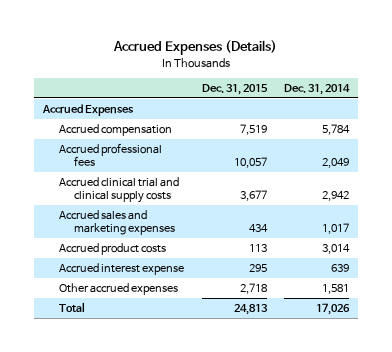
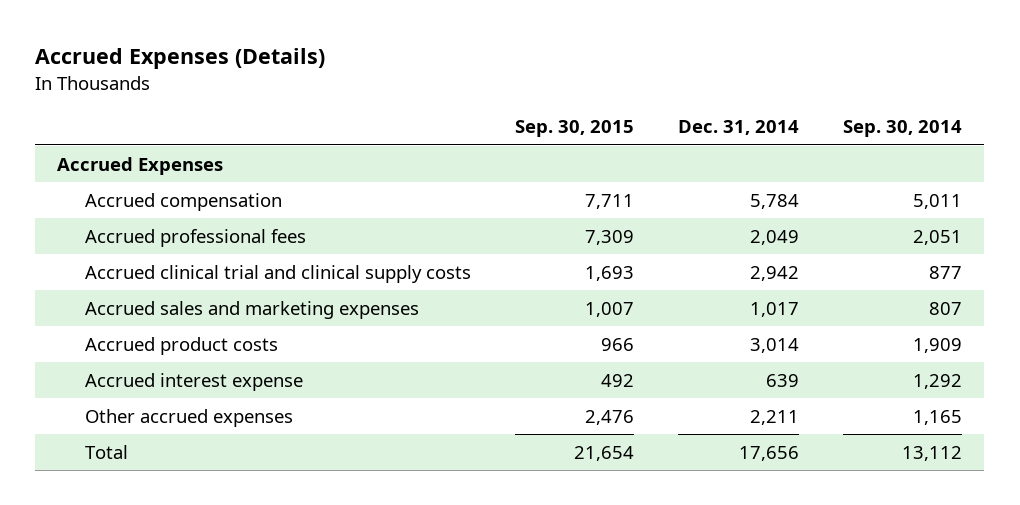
[201,83,268,95] Dec. 31, 2015 -> none
none -> [514,120,634,138] Sep. 30, 2015
none -> [843,120,963,138] Sep. 30, 2014
[322,283,350,294] 1,581 -> [750,409,800,425] 2,211
[316,302,351,315] 17,026 -> [739,445,800,461] 17,656

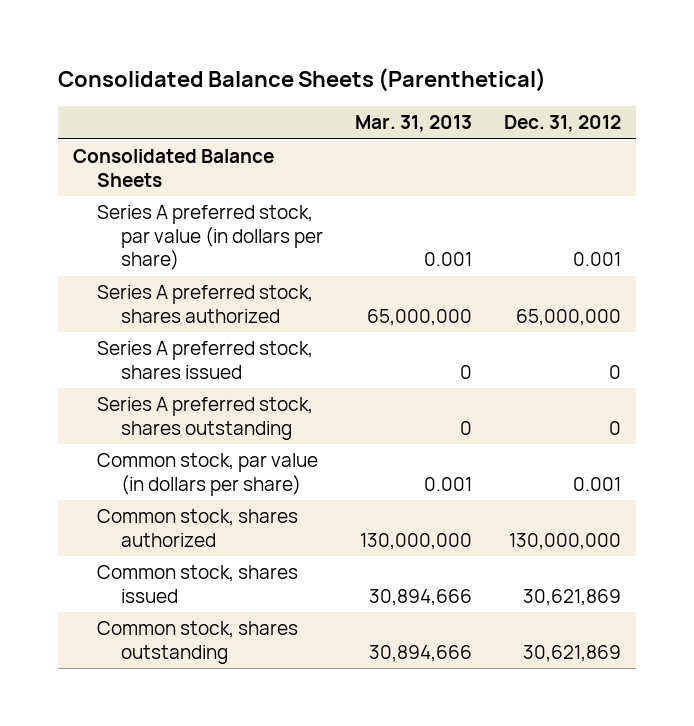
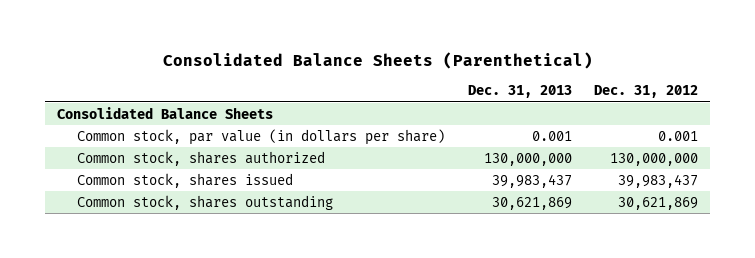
[354,115,472,133] Mar. 31, 2013 -> none
none -> [467,85,572,99] Dec. 31, 2013
[97,205,323,271] Series A preferred stock, par value (in dollars per share) -> none
[97,285,314,323] Series A preferred stock, shares authorized -> none
[97,341,314,379] Series A preferred stock, shares issued -> none
[97,397,314,440] Series A preferred stock, shares outstanding -> none
[522,588,621,606] 30,621,869 -> [618,173,699,188] 39,983,437

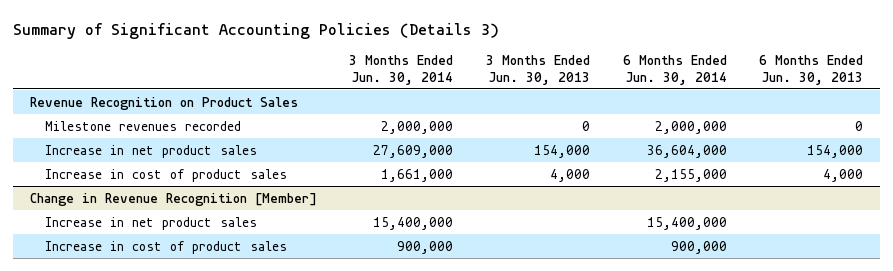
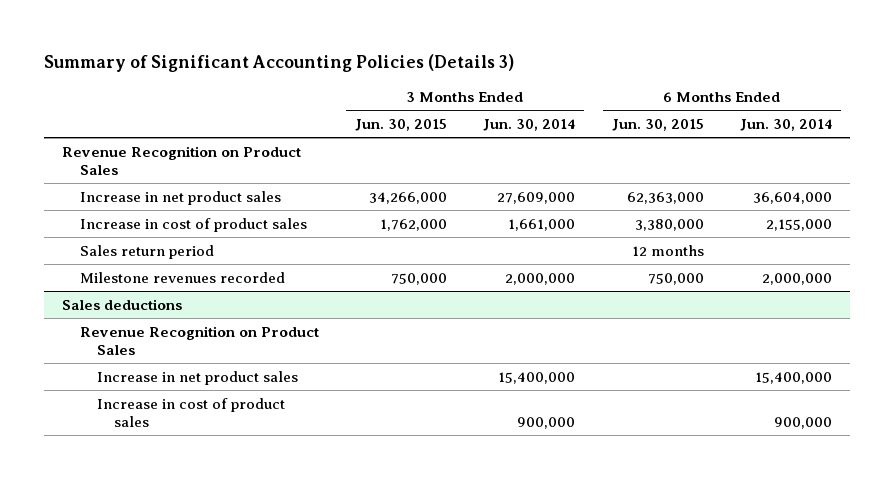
[486,54,591,85] 3 Months Ended Jun. 30, 2013 -> none
[759,54,864,85] 6 Months Ended Jun. 30, 2013 -> none
none -> [354,118,447,131] Jun. 30, 2015
none -> [611,118,704,131] Jun. 30, 2015
[29,192,317,206] Change in Revenue Recognition [Member] -> none
none -> [79,244,214,259] Sales return period
[45,120,242,131] Milestone revenues recorded -> [79,271,285,283] Milestone revenues recorded
none -> [62,298,183,310] Sales deductions
none -> [79,325,319,356] Revenue Recognition on Product Sales

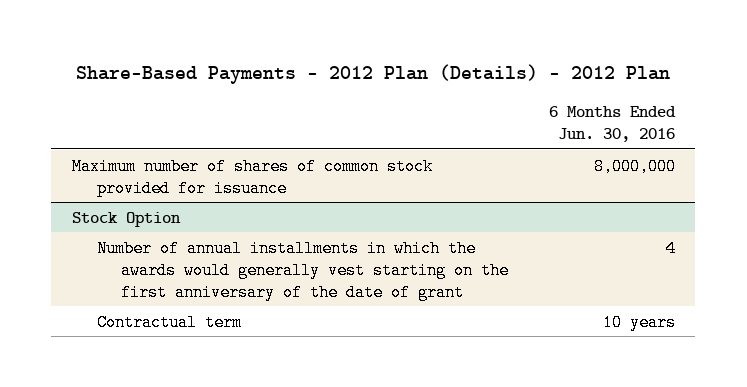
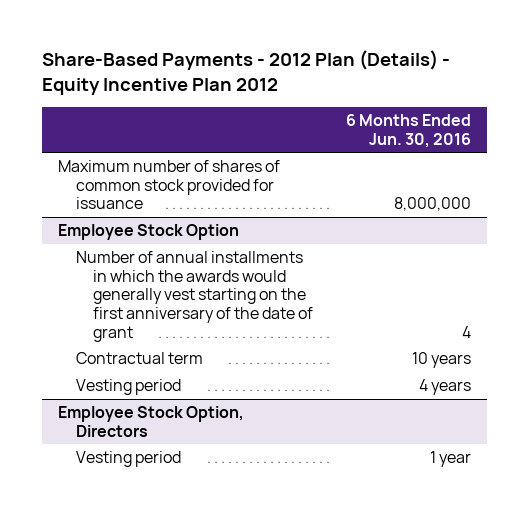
[76,63,671,84] Share-Based Payments - 2012 Plan (Details) - 2012 Plan -> [41,50,450,96] Share-Based Payments - 2012 Plan (Details) - Equity Incentive Plan 2012
[71,211,181,227] Stock Option -> [58,224,240,241] Employee Stock Option
none -> [75,379,181,396] Vesting period
none -> [58,406,245,437] Employee Stock Option, Directors
none -> [75,451,181,468] Vesting period

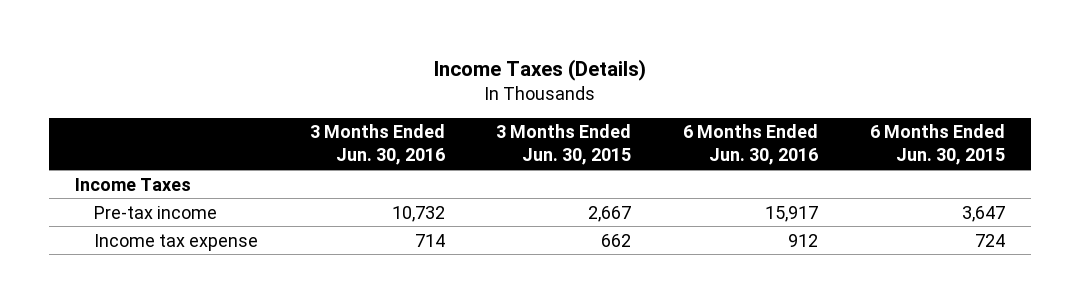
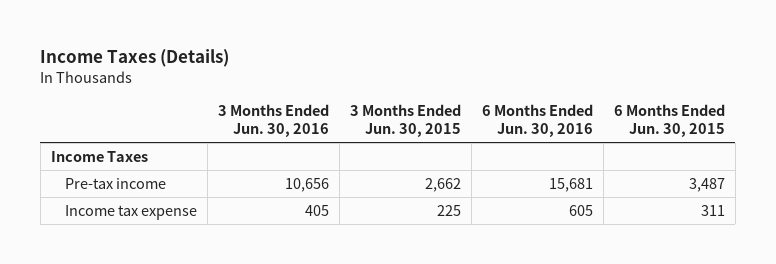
[391,205,445,222] 10,732 -> [284,178,329,193] 10,656
[588,205,632,222] 2,667 -> [424,178,461,193] 2,662
[765,205,819,222] 15,917 -> [548,178,593,193] 15,681
[961,205,1005,222] 3,647 -> [688,178,725,193] 3,487
[414,233,445,247] 714 -> [304,205,329,217] 405
[601,233,632,247] 662 -> [436,205,461,217] 225
[788,233,819,247] 912 -> [568,205,593,217] 605
[974,233,1005,247] 724 -> [700,205,725,217] 311

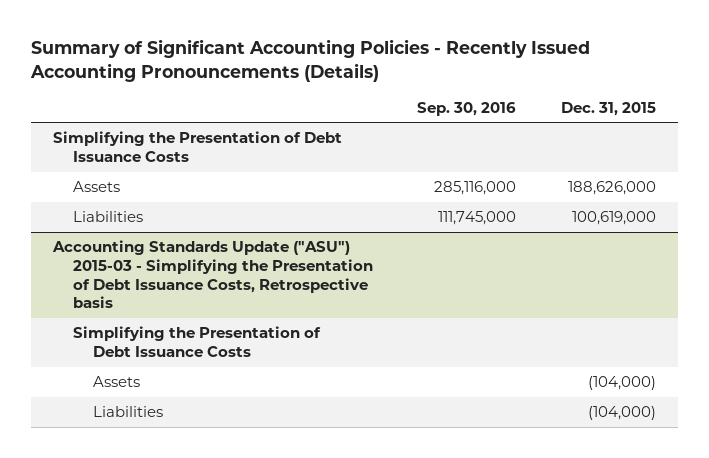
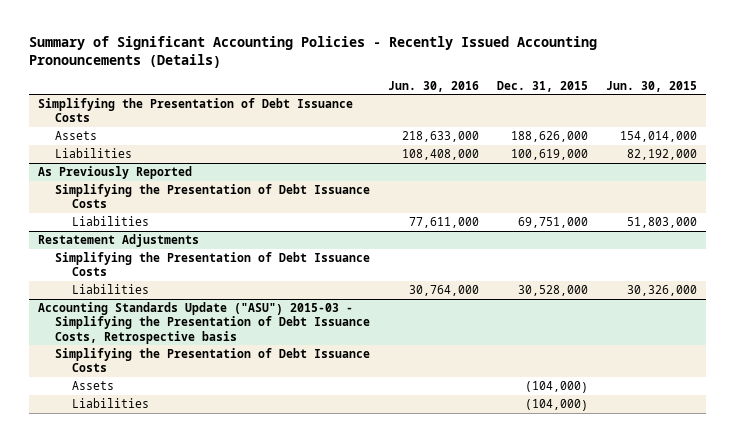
[417,101,517,116] Sep. 30, 2016 -> none
none -> [388,80,480,92] Jun. 30, 2016
none -> [606,80,698,92] Jun. 30, 2015
none -> [37,166,192,180] As Previously Reported
none -> [55,184,371,209] Simplifying the Presentation of Debt Issuance Costs
none -> [72,216,150,227] Liabilities
none -> [37,234,199,248] Restatement Adjustments
none -> [55,252,371,277] Simplifying the Presentation of Debt Issuance Costs
none -> [72,284,150,295] Liabilities

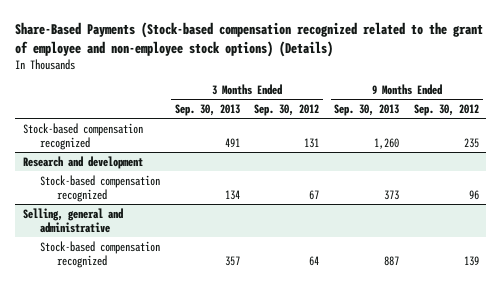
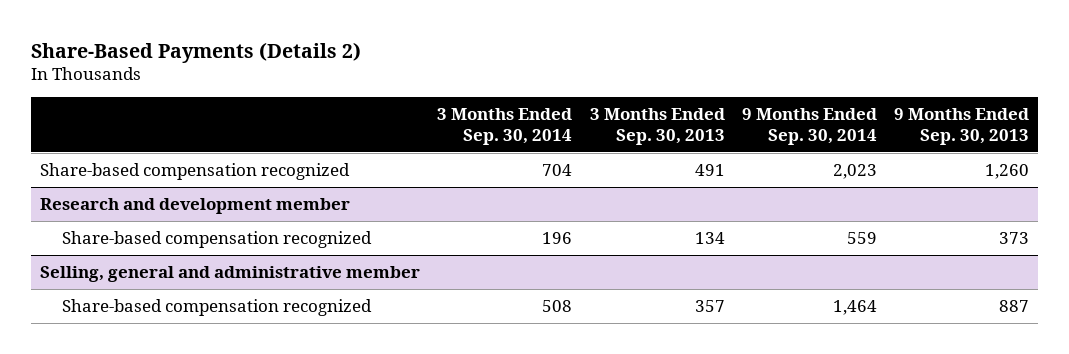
[15,21,484,57] Share-Based Payments (Stock-based compensation recognized related to the grant of employee and non-employee stock options) (Details) -> [31,41,362,63] Share-Based Payments (Details 2)
[254,104,320,117] Sep. 30, 2012 -> none
[414,104,480,117] Sep. 30, 2012 -> none
none -> [437,108,573,145] 3 Months Ended Sep. 30, 2014
none -> [741,108,877,145] 9 Months Ended Sep. 30, 2014
[22,122,143,151] Stock-based compensation recognized -> [39,162,350,180] Share-based compensation recognized
[22,155,143,169] Research and development -> [39,197,350,214] Research and development member
[39,174,160,203] Stock-based compensation recognized -> [61,230,372,248] Share-based compensation recognized
[22,207,123,234] Selling, general and administrative -> [39,265,420,282] Selling, general and administrative member
[39,240,160,269] Stock-based compensation recognized -> [61,298,372,316] Share-based compensation recognized

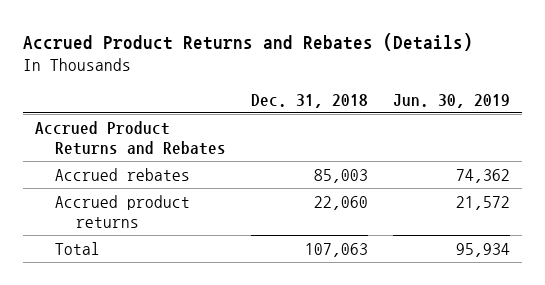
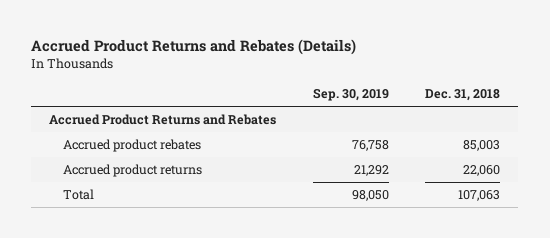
[393,93,511,108] Jun. 30, 2019 -> none
none -> [312,88,389,102] Sep. 30, 2019
[55,167,191,181] Accrued rebates -> [63,139,202,153] Accrued product rebates

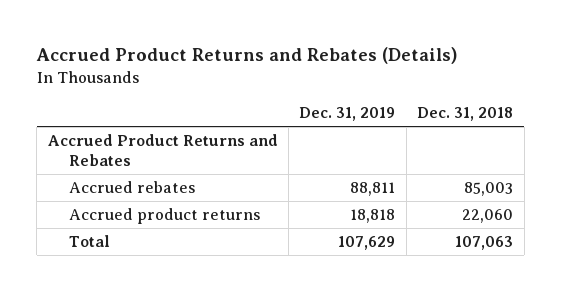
[312,88,389,102] Sep. 30, 2019 -> none
none -> [299,107,396,122] Dec. 31, 2019
[63,139,202,153] Accrued product rebates -> [68,181,195,194] Accrued rebates

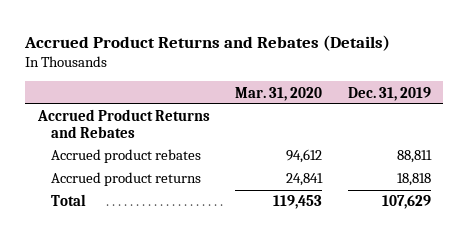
[417,107,514,122] Dec. 31, 2018 -> none
none -> [235,86,323,101] Mar. 31, 2020
[68,181,195,194] Accrued rebates -> [51,149,202,164] Accrued product rebates

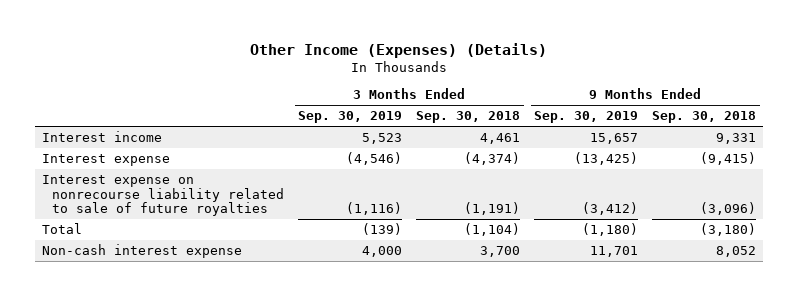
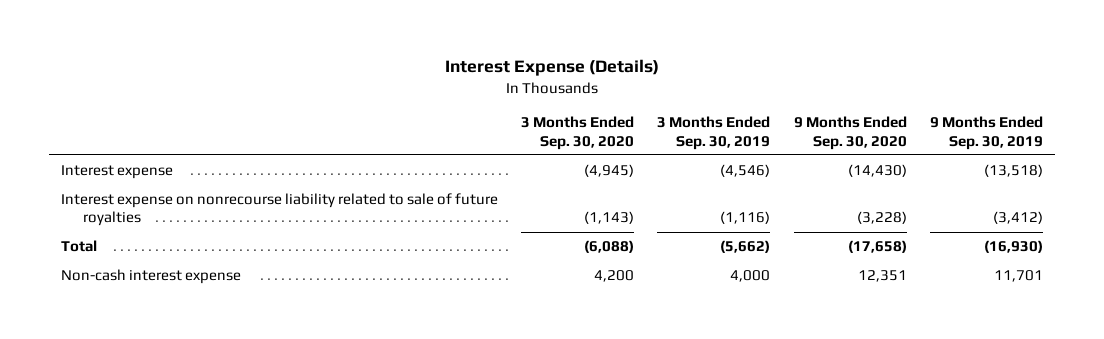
[250,42,548,58] Other Income (Expenses) (Details) -> [444,59,659,77] Interest Expense (Details)
[416,111,521,124] Sep. 30, 2018 -> none
[652,111,757,124] Sep. 30, 2018 -> none
none -> [521,116,635,150] 3 Months Ended Sep. 30, 2020
none -> [793,116,907,150] 9 Months Ended Sep. 30, 2020
[42,131,163,143] Interest income -> none
[574,152,639,166] (13,425) -> [984,164,1044,178] (13,518)
[362,223,403,236] (139) -> [720,240,771,254] (5,662)
[582,223,639,237] (1,180) -> [984,240,1044,254] (16,930)

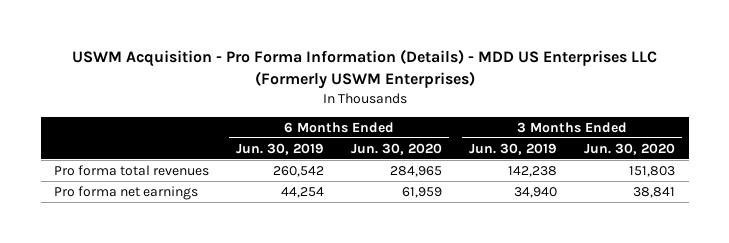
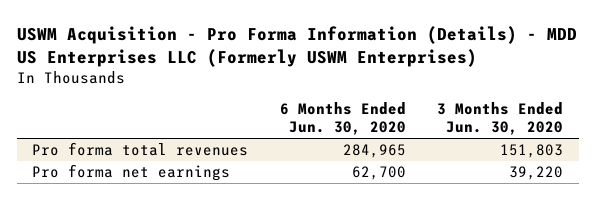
[236,142,325,155] Jun. 30, 2019 -> none
[469,142,558,155] Jun. 30, 2019 -> none
[402,186,443,198] 61,959 -> [351,166,406,181] 62,700
[633,186,676,198] 38,841 -> [508,166,563,181] 39,220

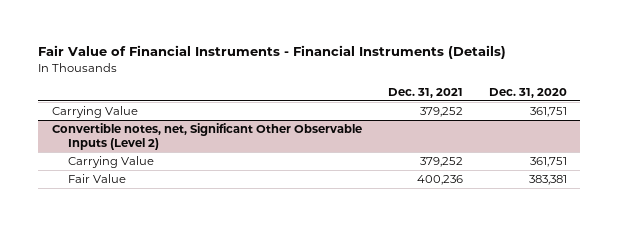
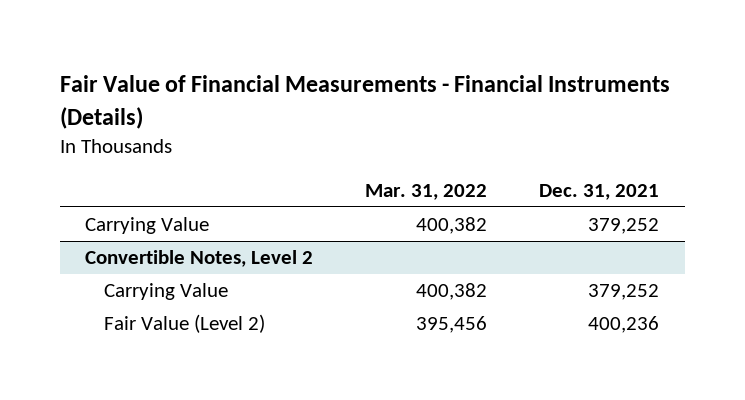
[38,45,507,60] Fair Value of Financial Instruments - Financial Instruments (Details) -> [59,75,670,129] Fair Value of Financial Measurements - Financial Instruments (Details)
[488,88,567,99] Dec. 31, 2020 -> none
none -> [365,184,488,201] Mar. 31, 2022
[51,122,362,150] Convertible notes, net, Significant Other Observable Inputs (Level 2) -> none
none -> [85,250,314,268] Convertible Notes, Level 2
[67,173,126,183] Fair Value -> [103,314,265,334] Fair Value (Level 2)

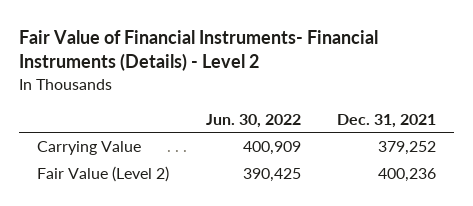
[59,75,670,129] Fair Value of Financial Measurements - Financial Instruments (Details) -> [19,29,379,72] Fair Value of Financial Instruments- Financial Instruments (Details) - Level 2
[365,184,488,201] Mar. 31, 2022 -> none
none -> [205,113,301,128] Jun. 30, 2022
[85,250,314,268] Convertible Notes, Level 2 -> none
[103,283,228,301] Carrying Value -> none

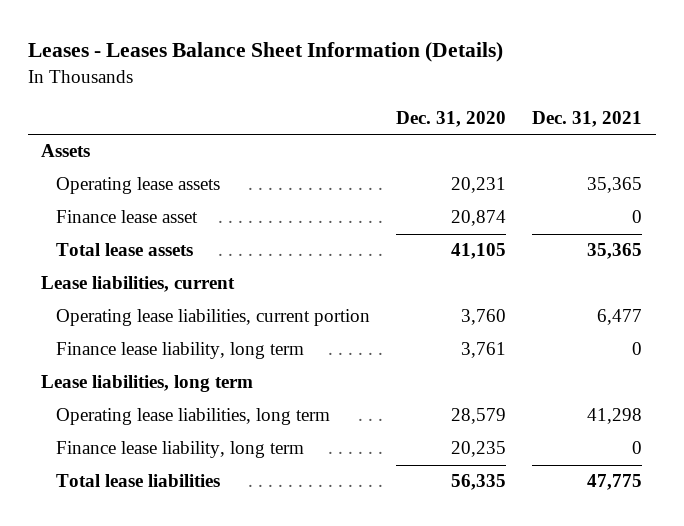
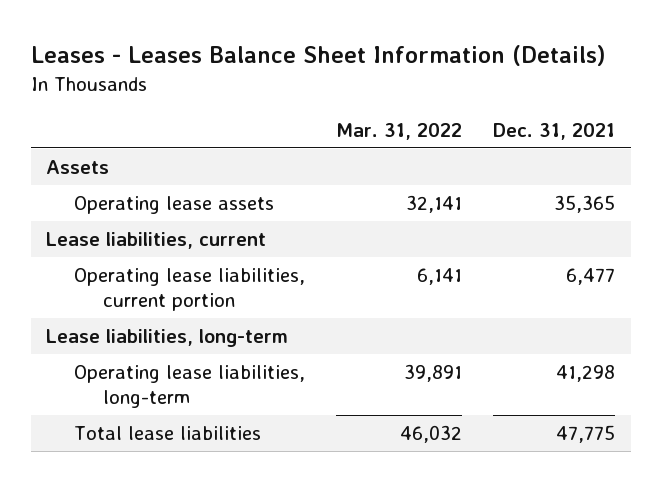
[396,111,507,128] Dec. 31, 2020 -> none
none -> [336,122,463,140] Mar. 31, 2022
[56,210,199,224] Finance lease asset -> none
[56,243,194,257] Total lease assets -> none
[56,342,305,360] Finance lease liability, long term -> none
[56,441,305,459] Finance lease liability, long term -> none
[41,375,254,393] Lease liabilities, long term -> [46,328,289,347] Lease liabilities, long-term
[56,408,331,426] Operating lease liabilities, long term -> [74,364,306,409] Operating lease liabilities, long-term

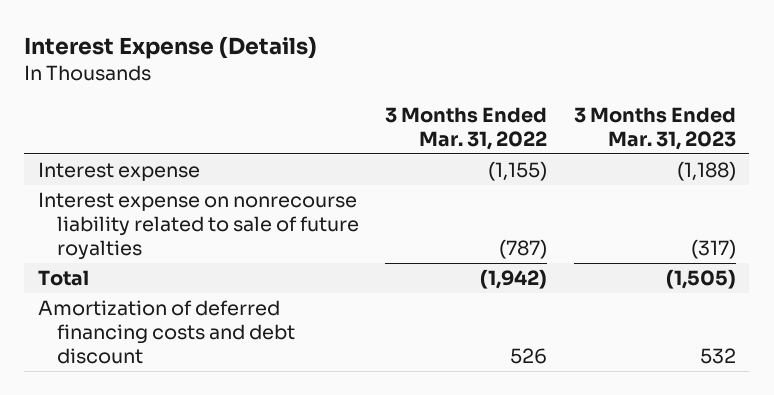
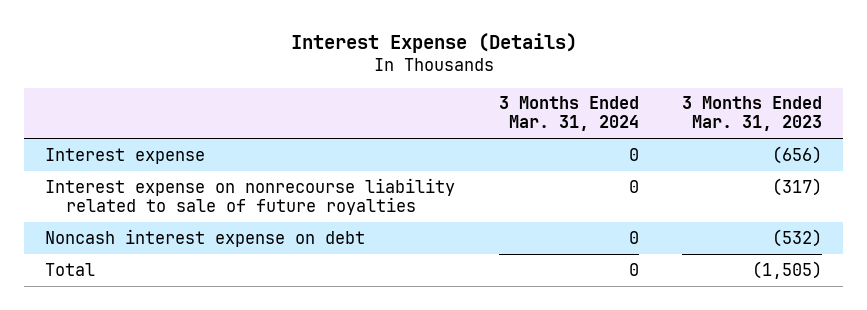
[385,106,548,150] 3 Months Ended Mar. 31, 2022 -> none
none -> [498,96,639,132] 3 Months Ended Mar. 31, 2024
[676,160,736,181] (1,188) -> [771,145,822,164] (656)
none -> [45,228,366,247] Noncash interest expense on debt
[37,299,295,365] Amortization of deferred financing costs and debt discount -> none

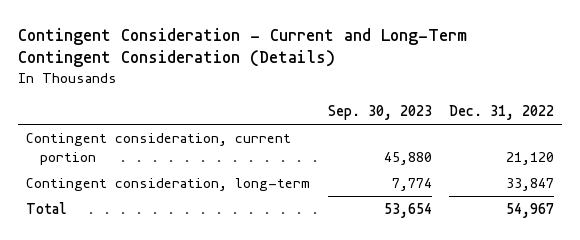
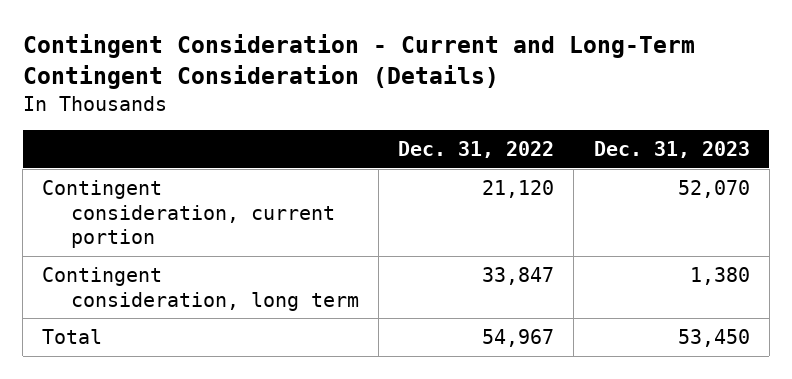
[327,105,432,121] Sep. 30, 2023 -> none
none -> [593,141,750,159] Dec. 31, 2023
[26,178,311,192] Contingent consideration, long-term -> [42,267,359,311] Contingent consideration, long term

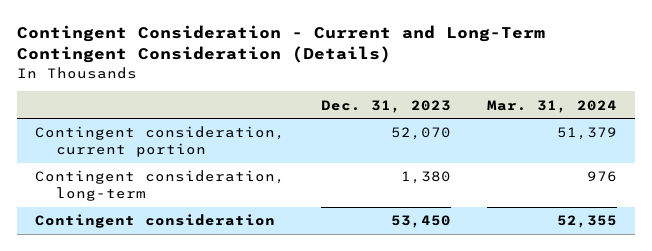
[398,141,555,159] Dec. 31, 2022 -> none
none -> [486,99,617,113] Mar. 31, 2024
[42,267,359,311] Contingent consideration, long term -> [35,170,286,202] Contingent consideration, long-term
[42,329,103,345] Total -> [35,214,276,229] Contingent consideration

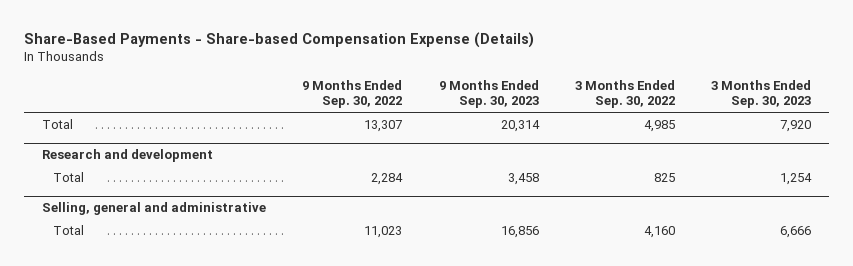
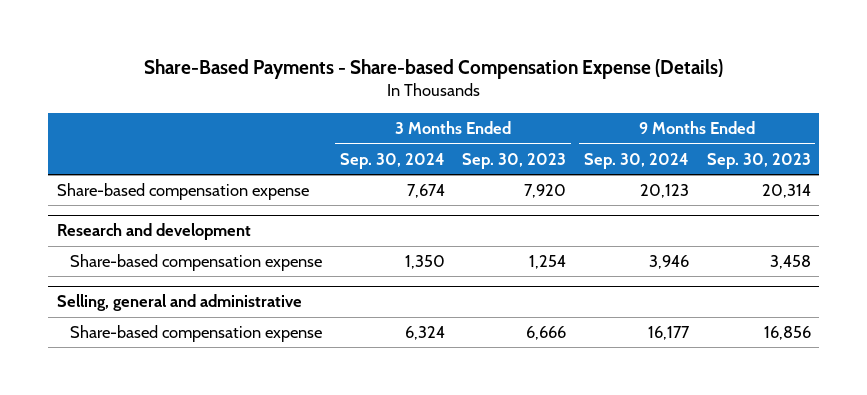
[302,80,403,109] 9 Months Ended Sep. 30, 2022 -> none
[574,80,675,109] 3 Months Ended Sep. 30, 2022 -> none
none -> [339,152,445,169] Sep. 30, 2024
none -> [583,152,689,169] Sep. 30, 2024
[42,118,74,129] Total -> [56,183,309,201] Share-based compensation expense
[52,171,84,182] Total -> [70,254,323,272] Share-based compensation expense
[52,224,84,235] Total -> [70,325,323,343] Share-based compensation expense

